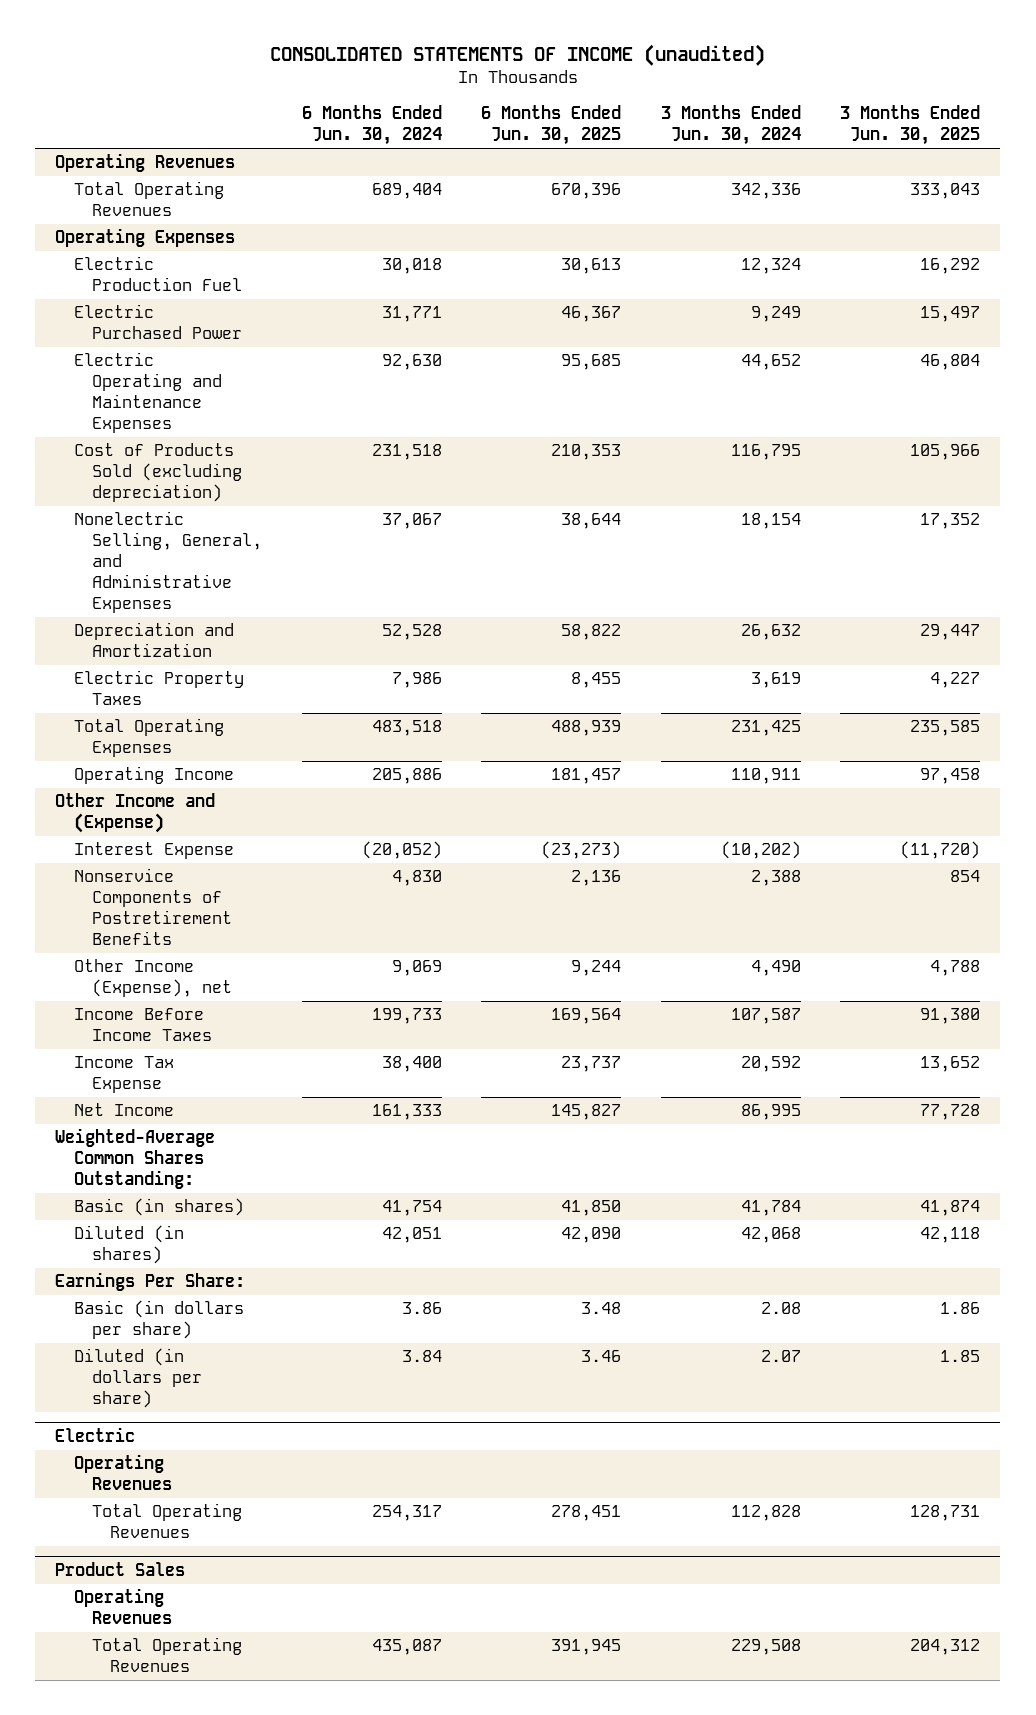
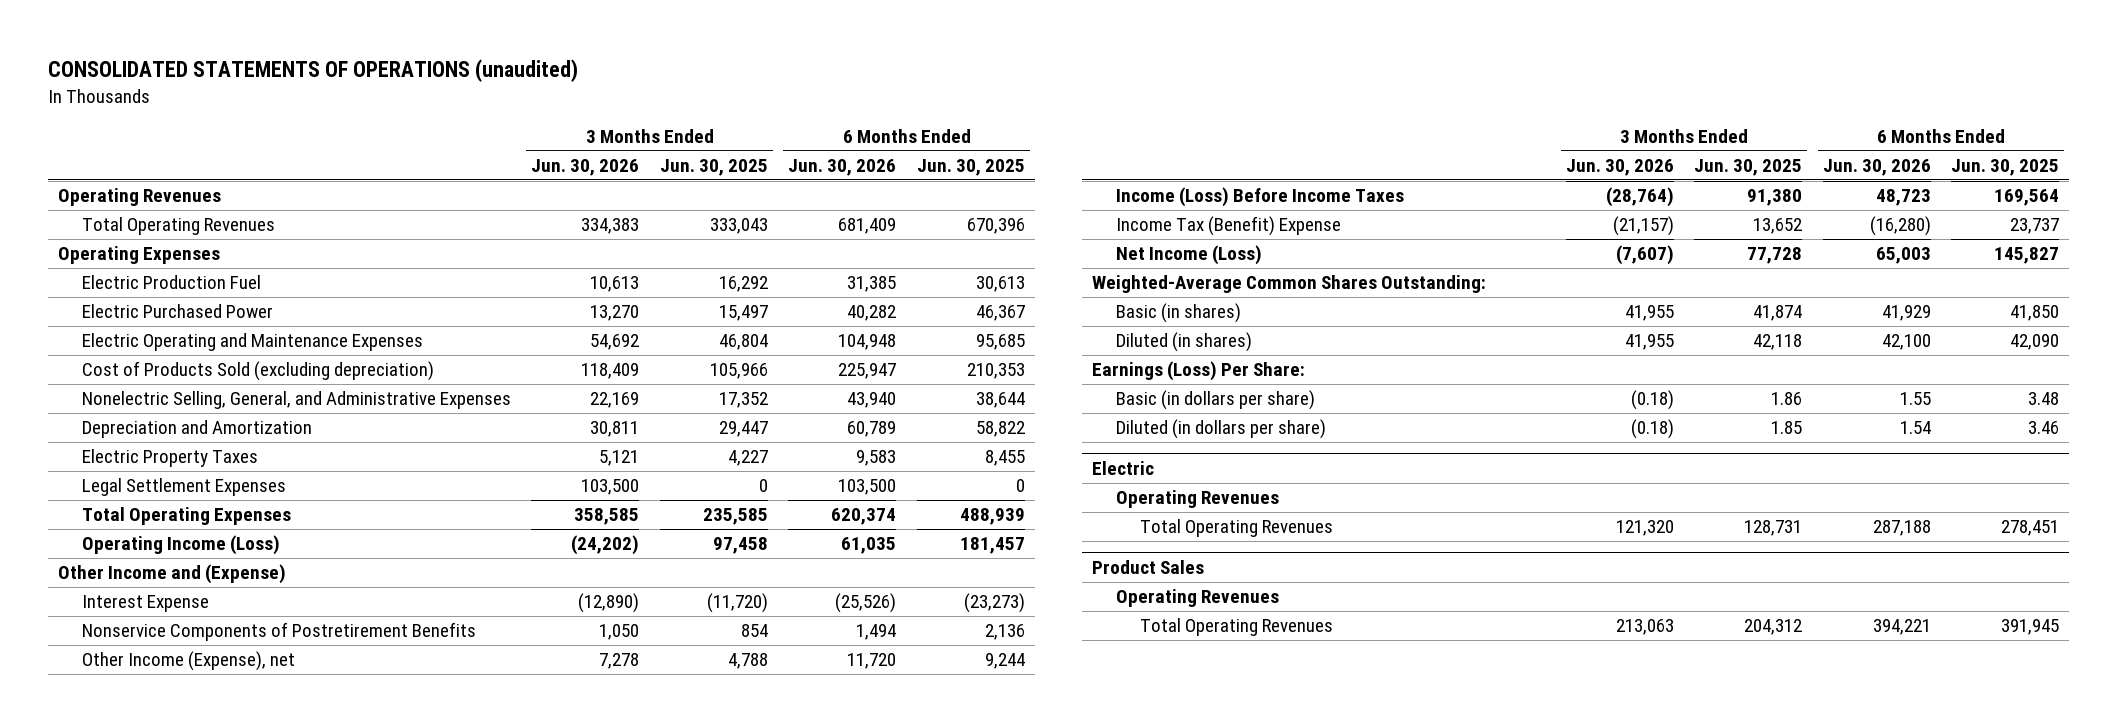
[269,44,765,67] CONSOLIDATED STATEMENTS OF INCOME (unaudited) -> [47,59,578,83] CONSOLIDATED STATEMENTS OF OPERATIONS (unaudited)
[301,105,442,146] 6 Months Ended Jun. 30, 2024 -> none
[660,105,801,146] 3 Months Ended Jun. 30, 2024 -> none
none -> [531,158,640,176] Jun. 30, 2026
none -> [788,158,897,176] Jun. 30, 2026
none -> [81,478,286,497] Legal Settlement Expenses
[73,766,234,785] Operating Income -> [81,535,280,556] Operating Income (Loss)
[73,1008,212,1042] Income Before Income Taxes -> [1116,187,1405,208] Income (Loss) Before Income Taxes
[73,1056,174,1094] Income Tax Expense -> [1116,216,1342,237] Income Tax (Benefit) Expense
[73,1103,174,1117] Net Income -> [1116,245,1263,266] Net Income (Loss)
[55,1272,246,1292] Earnings Per Share: -> [1092,361,1306,382] Earnings (Loss) Per Share:

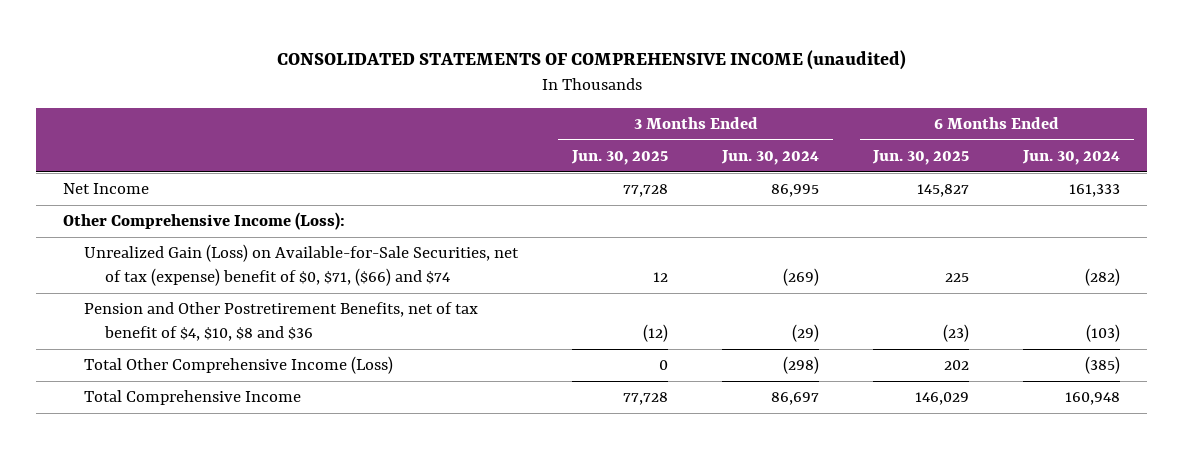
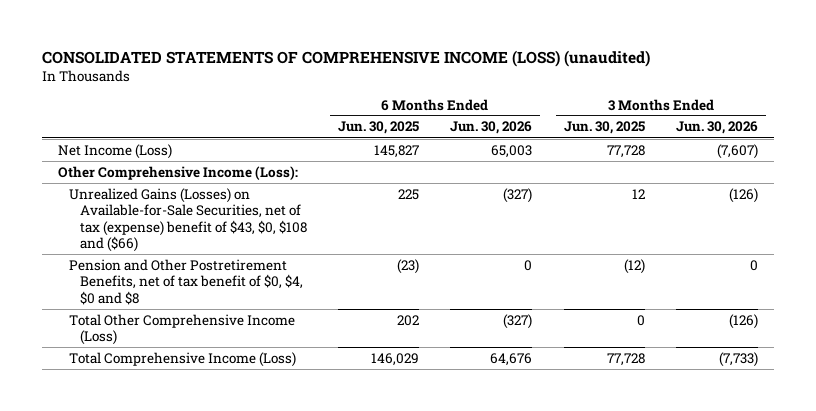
[276,49,906,70] CONSOLIDATED STATEMENTS OF COMPREHENSIVE INCOME (unaudited) -> [42,49,651,67] CONSOLIDATED STATEMENTS OF COMPREHENSIVE INCOME (LOSS) (unaudited)
[721,149,820,165] Jun. 30, 2024 -> none
[1022,149,1121,165] Jun. 30, 2024 -> none
none -> [450,121,533,135] Jun. 30, 2026
none -> [675,121,758,135] Jun. 30, 2026
[63,183,150,195] Net Income -> [57,143,172,159] Net Income (Loss)
[83,244,519,286] Unrealized Gain (Loss) on Available-for-Sale Securities, net of tax (expense) benefit of $0, $71, ($66) and $74 -> [68,187,308,253] Unrealized Gains (Losses) on Available-for-Sale Securities, net of tax (expense) benefit of $43, $0, $108 and ($66)
[83,302,478,341] Pension and Other Postretirement Benefits, net of tax benefit of $4, $10, $8 and $36 -> [68,258,304,305] Pension and Other Postretirement Benefits, net of tax benefit of $0, $4, $0 and $8
[83,390,301,406] Total Comprehensive Income -> [68,351,296,367] Total Comprehensive Income (Loss)

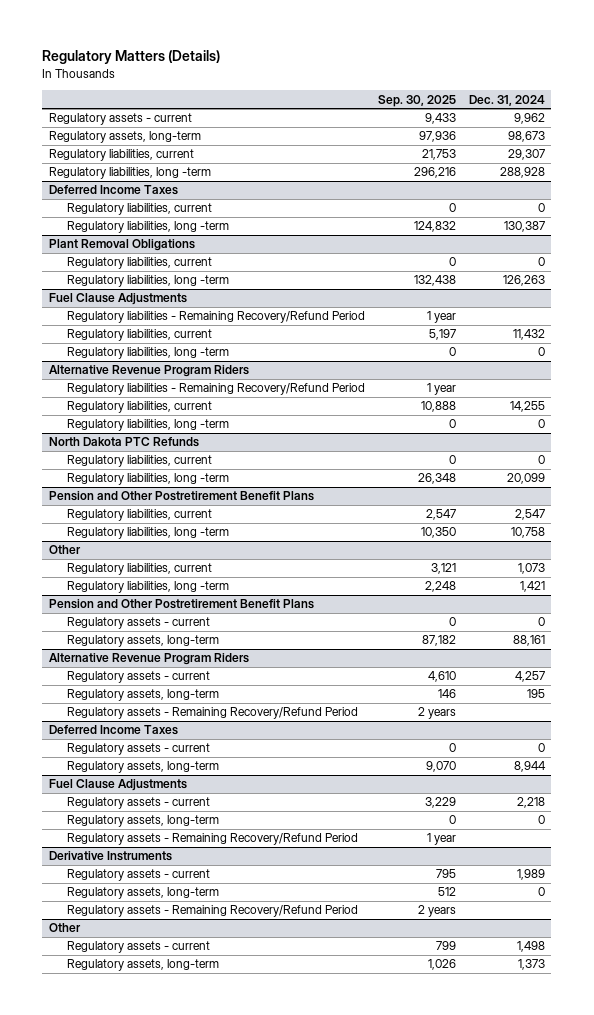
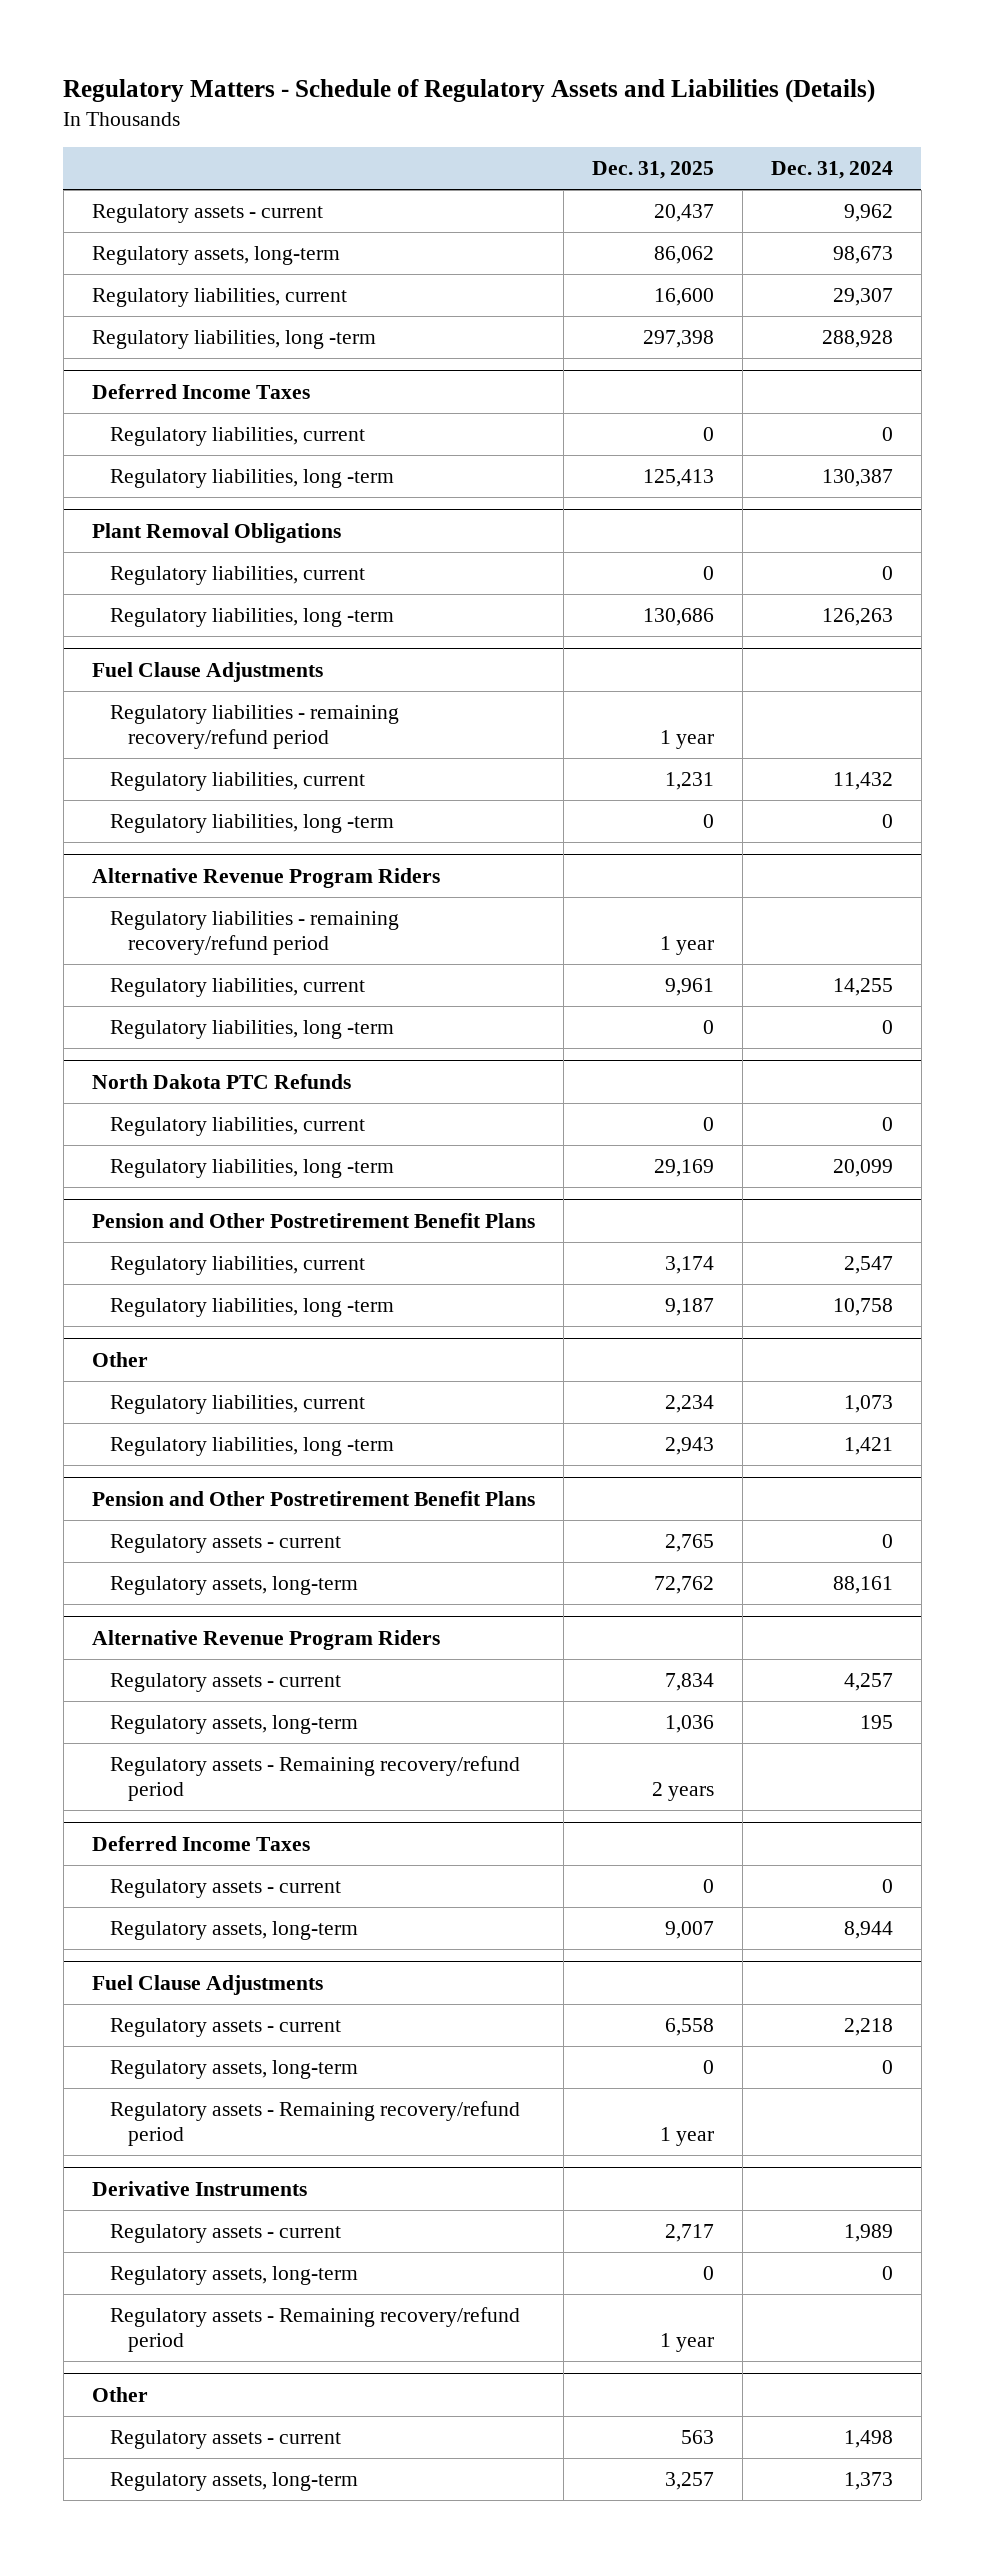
[42,50,221,65] Regulatory Matters (Details) -> [63,78,876,103] Regulatory Matters - Schedule of Regulatory Assets and Liabilities (Details)
[377,94,456,107] Sep. 30, 2025 -> none
none -> [591,161,714,180] Dec. 31, 2025
[66,311,365,324] Regulatory liabilities - Remaining Recovery/Refund Period -> [109,704,399,750] Regulatory liabilities - remaining recovery/refund period
[66,383,365,396] Regulatory liabilities - Remaining Recovery/Refund Period -> [109,910,399,956] Regulatory liabilities - remaining recovery/refund period
[66,707,358,720] Regulatory assets - Remaining Recovery/Refund Period -> [109,1755,520,1802] Regulatory assets - Remaining recovery/refund period
[66,833,358,846] Regulatory assets - Remaining Recovery/Refund Period -> [109,2100,520,2147] Regulatory assets - Remaining recovery/refund period
[66,905,358,918] Regulatory assets - Remaining Recovery/Refund Period -> [109,2306,520,2353] Regulatory assets - Remaining recovery/refund period

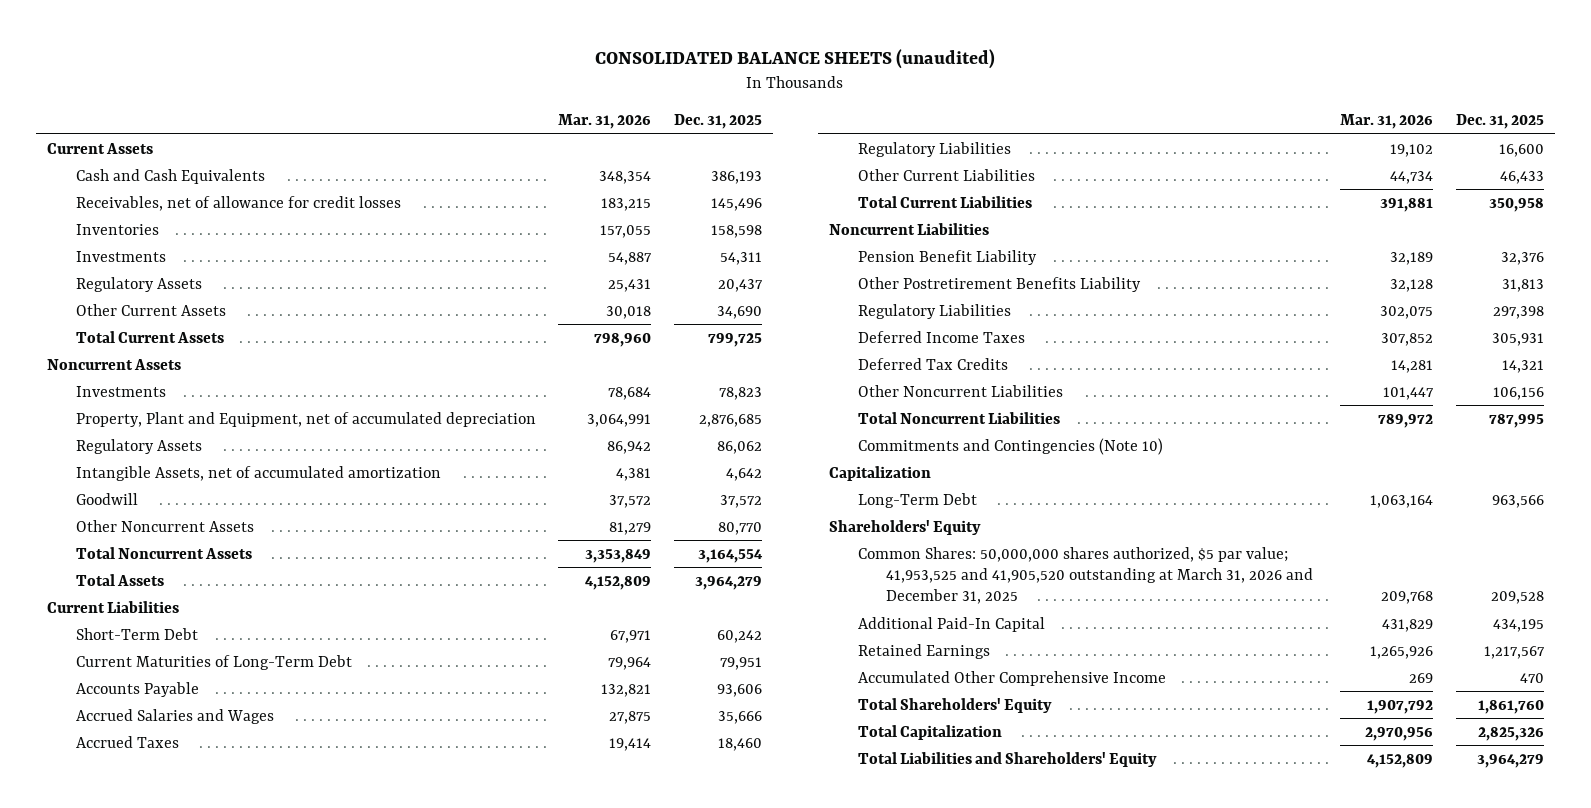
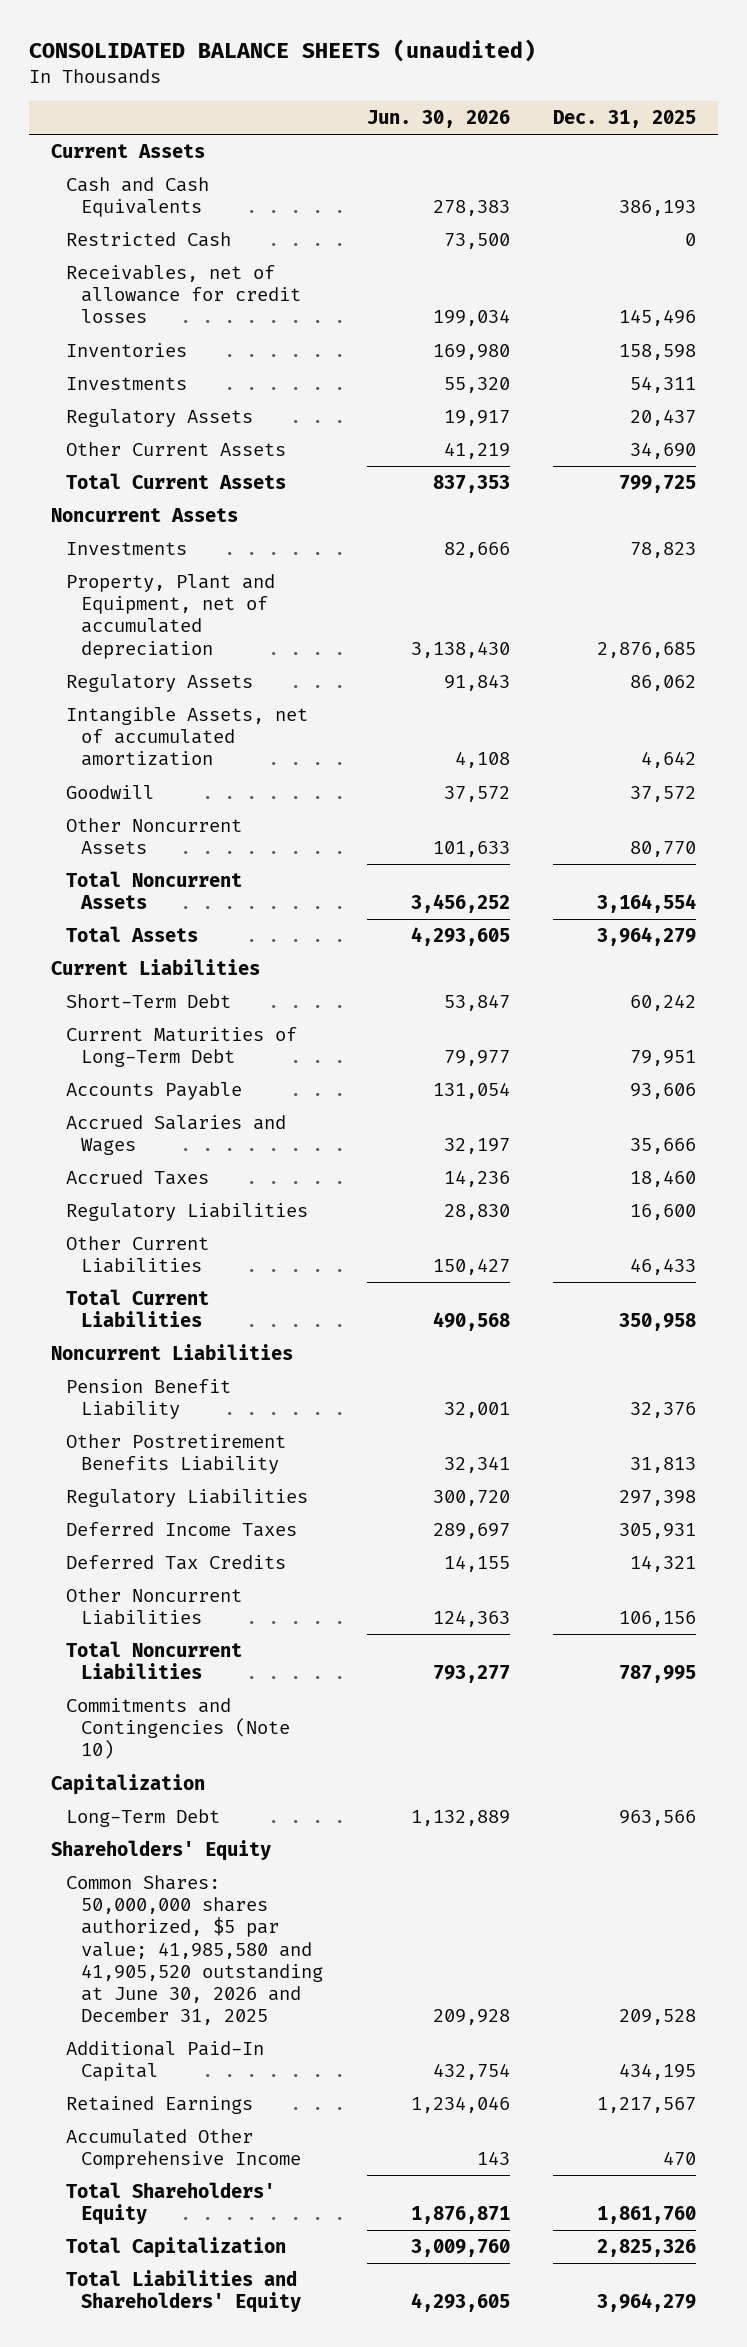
[558,114,652,130] Mar. 31, 2026 -> none
none -> [366,110,510,129] Jun. 30, 2026
none -> [66,231,232,247] Restricted Cash
[857,546,1314,605] Common Shares: 50,000,000 shares authorized, $5 par value; 41,953,525 and 41,905,520 outstanding at March 31, 2026 and December 31, 2025 -> [66,1874,324,2026] Common Shares: 50,000,000 shares authorized, $5 par value; 41,985,580 and 41,905,520 outstanding at June 30, 2026 and December 31, 2025

